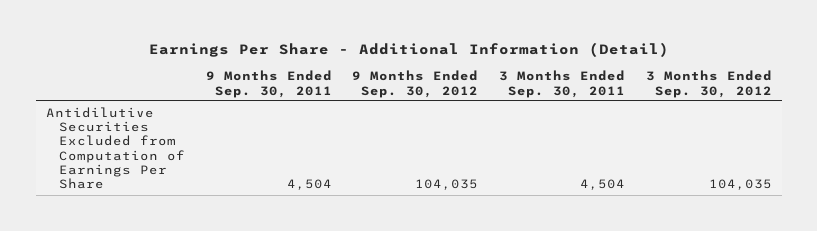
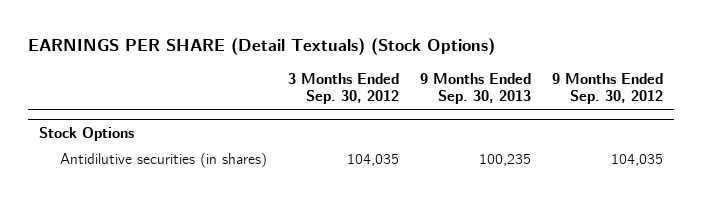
[148,41,669,57] Earnings Per Share - Additional Information (Detail) -> [28,38,496,56] EARNINGS PER SHARE (Detail Textuals) (Stock Options)
[205,70,332,98] 9 Months Ended Sep. 30, 2011 -> none
[498,70,625,98] 3 Months Ended Sep. 30, 2011 -> none
none -> [420,73,532,105] 9 Months Ended Sep. 30, 2013
none -> [38,126,134,141] Stock Options
[45,106,186,190] Antidilutive Securities Excluded from Computation of Earnings Per Share -> [59,152,267,169] Antidilutive securities (in shares)

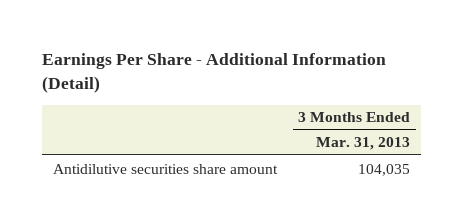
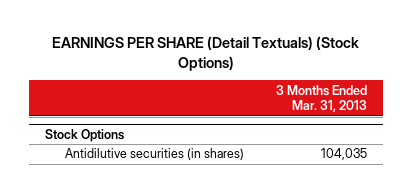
[41,53,386,94] Earnings Per Share - Additional Information (Detail) -> [52,36,360,71] EARNINGS PER SHARE (Detail Textuals) (Stock Options)
none -> [44,129,124,143] Stock Options
[52,163,278,174] Antidilutive securities share amount -> [64,148,244,161] Antidilutive securities (in shares)

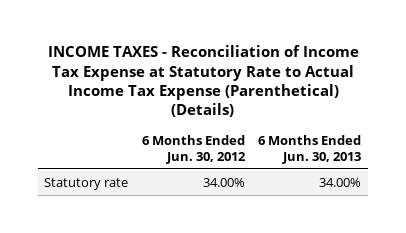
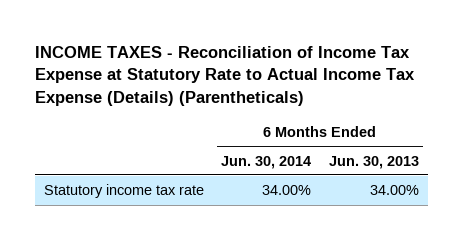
[47,45,359,118] INCOME TAXES - Reconciliation of Income Tax Expense at Statutory Rate to Actual Income Tax Expense (Parenthetical) (Details) -> [35,45,416,106] INCOME TAXES - Reconciliation of Income Tax Expense at Statutory Rate to Actual Income Tax Expense (Details) (Parentheticals)
[141,134,246,164] 6 Months Ended Jun. 30, 2012 -> none
none -> [221,155,312,169] Jun. 30, 2014
[44,177,129,190] Statutory rate -> [43,184,204,199] Statutory income tax rate

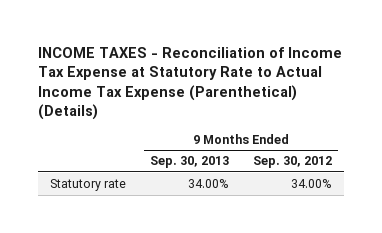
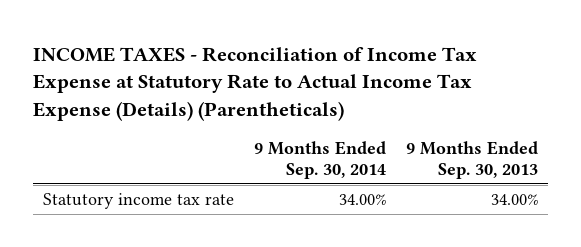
[38,46,343,121] INCOME TAXES - Reconciliation of Income Tax Expense at Statutory Rate to Actual Income Tax Expense (Parenthetical) (Details) -> [33,46,478,122] INCOME TAXES - Reconciliation of Income Tax Expense at Statutory Rate to Actual Income Tax Expense (Details) (Parentheticals)
[252,156,332,169] Sep. 30, 2012 -> none
none -> [253,141,386,180] 9 Months Ended Sep. 30, 2014
[50,179,127,192] Statutory rate -> [43,193,235,210] Statutory income tax rate

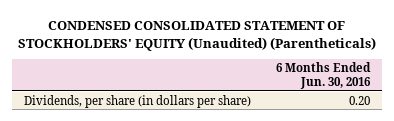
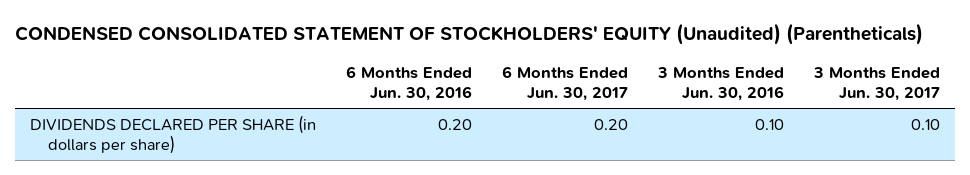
none -> [501,65,628,102] 6 Months Ended Jun. 30, 2017
none -> [656,66,784,102] 3 Months Ended Jun. 30, 2016
none -> [812,66,940,102] 3 Months Ended Jun. 30, 2017
[24,94,252,108] Dividends, per share (in dollars per share) -> [30,114,317,155] DIVIDENDS DECLARED PER SHARE (in dollars per share)

